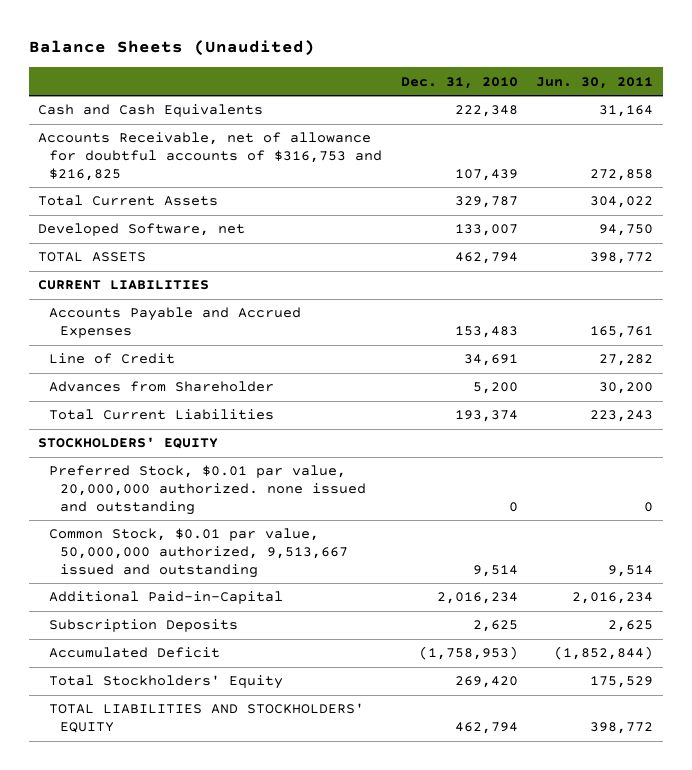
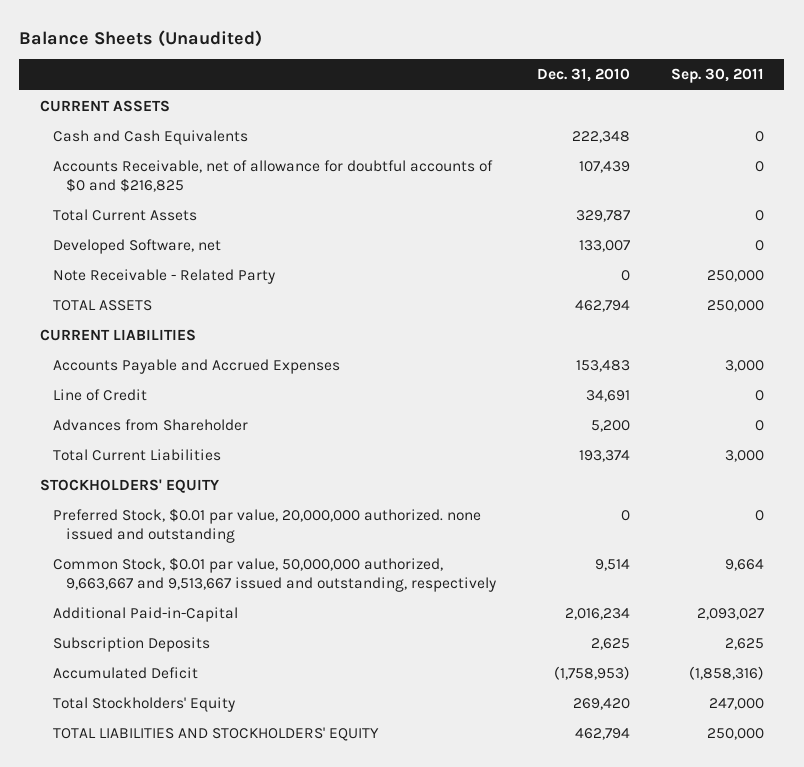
[536,76,654,89] Jun. 30, 2011 -> none
none -> [671,68,765,84] Sep. 30, 2011
none -> [39,100,170,113] CURRENT ASSETS
[38,132,382,181] Accounts Receivable, net of allowance for doubtful accounts of $316,753 and $216,825 -> [53,160,494,193] Accounts Receivable, net of allowance for doubtful accounts of $0 and $216,825
none -> [53,269,276,285] Note Receivable - Related Party
[48,528,348,578] Common Stock, $0.01 par value, 50,000,000 authorized, 9,513,667 issued and outstanding -> [53,557,497,593] Common Stock, $0.01 par value, 50,000,000 authorized, 9,663,667 and 9,513,667 issued and outstanding, respectively

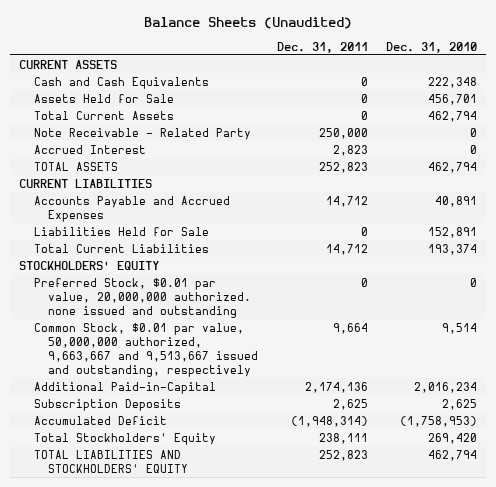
[671,68,765,84] Sep. 30, 2011 -> none
none -> [276,41,368,53] Dec. 31, 2011
[53,160,494,193] Accounts Receivable, net of allowance for doubtful accounts of $0 and $216,825 -> none
[53,239,222,255] Developed Software, net -> none
none -> [33,93,174,103] Assets Held for Sale
[576,210,631,223] 329,787 -> [428,110,478,122] 462,794
none -> [33,144,146,154] Accrued Interest
[53,389,148,402] Line of Credit -> none
[53,419,249,432] Advances from Shareholder -> none
[576,360,631,373] 153,483 -> [435,195,478,207] 40,891
none -> [33,226,209,236] Liabilities Held for Sale

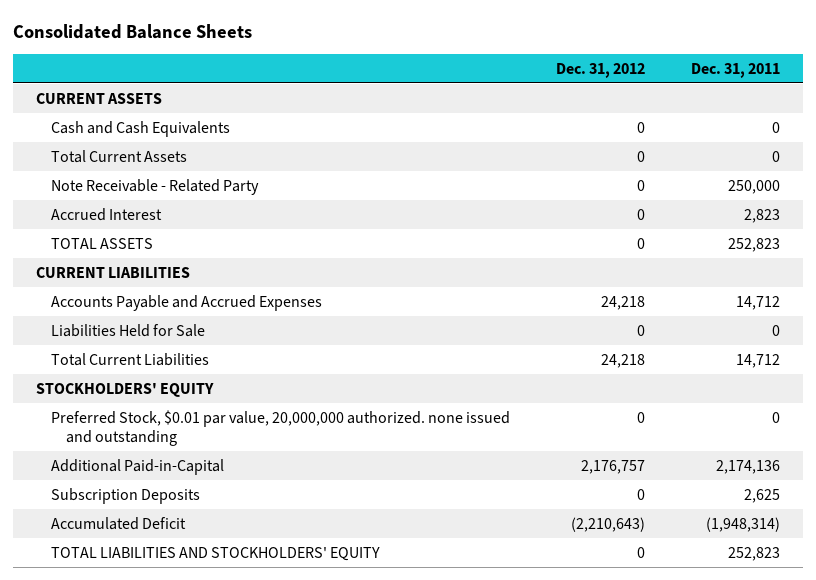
[144,16,353,29] Balance Sheets (Unaudited) -> [13,24,253,40] Consolidated Balance Sheets
[386,41,478,53] Dec. 31, 2010 -> none
none -> [555,62,645,78] Dec. 31, 2012
[33,93,174,103] Assets Held for Sale -> none
[33,322,259,378] Common Stock, $0.01 par value, 50,000,000 authorized, 9,663,667 and 9,513,667 issued and outstanding, respectively -> none
[33,432,216,445] Total Stockholders' Equity -> none

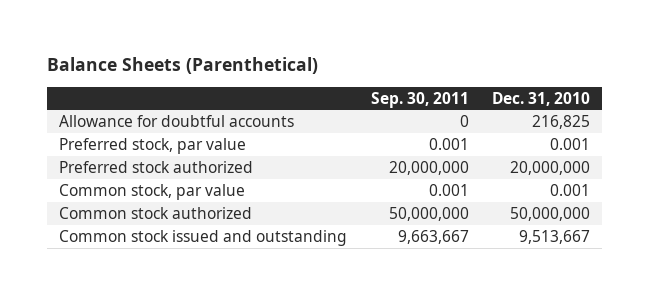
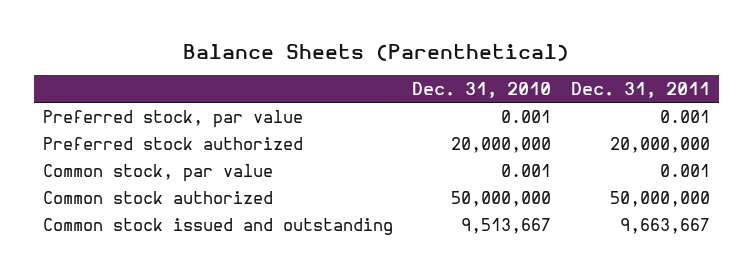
[370,91,469,108] Sep. 30, 2011 -> none
none -> [570,82,710,99] Dec. 31, 2011
[59,114,295,127] Allowance for doubtful accounts -> none

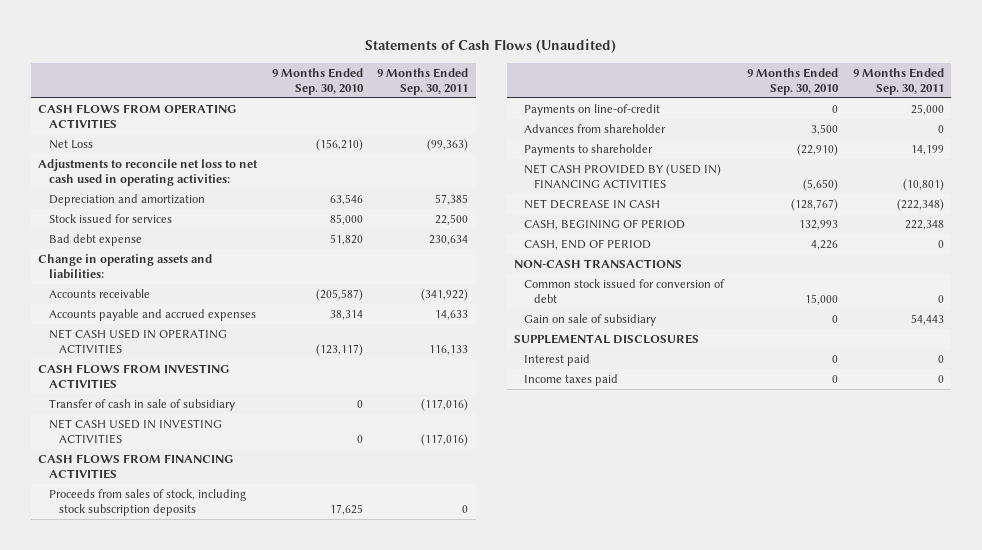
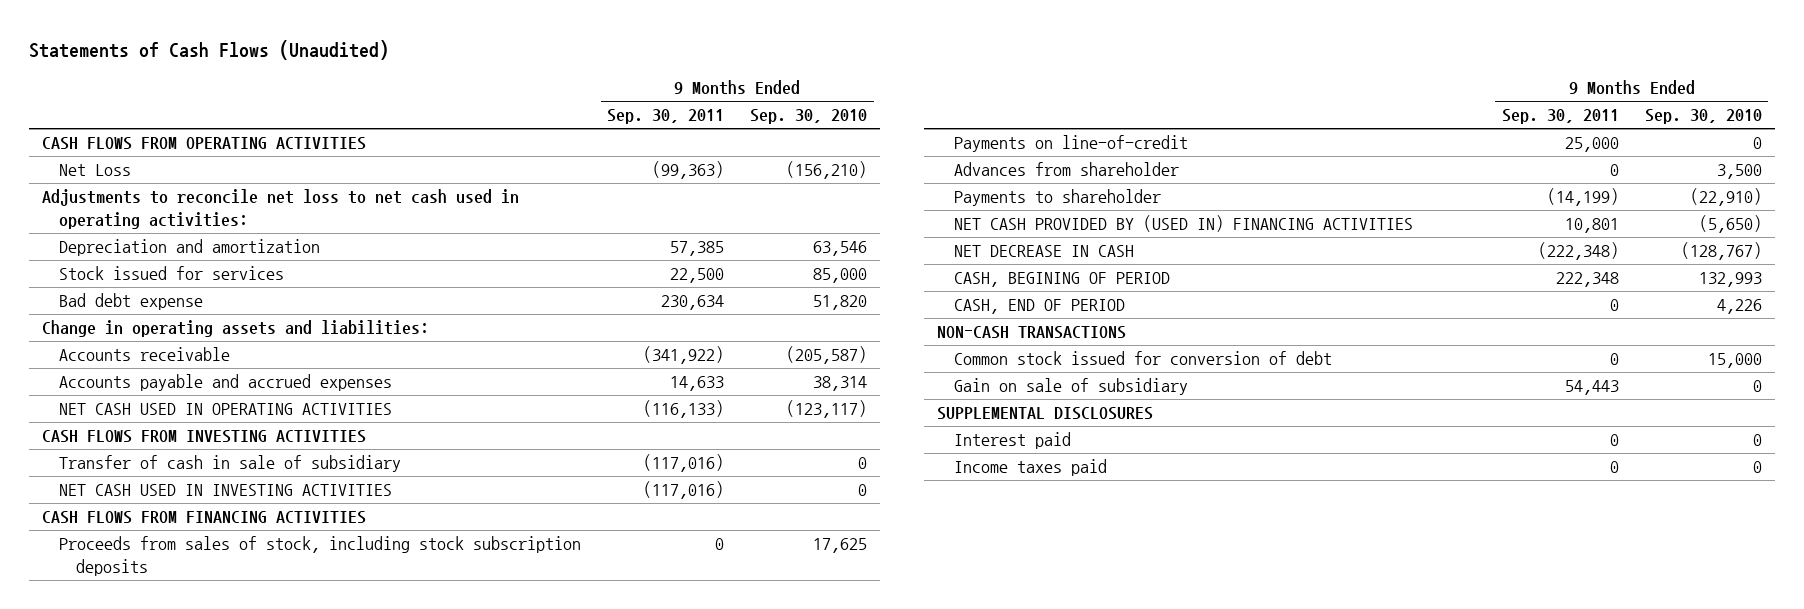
[429,345,469,356] 116,133 -> [643,400,725,419] (116,133)
[910,145,944,156] 14,199 -> [1546,188,1619,207] (14,199)
[902,179,944,192] (10,801) -> [1564,218,1619,234] 10,801

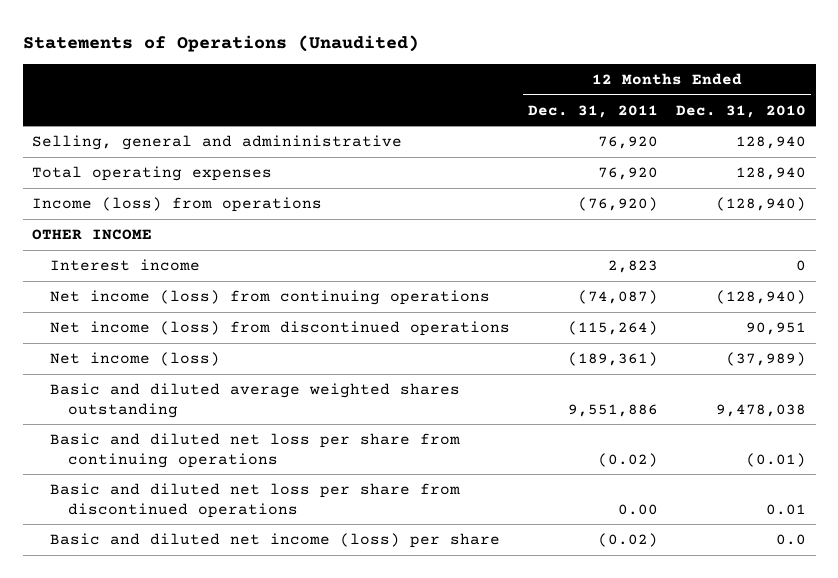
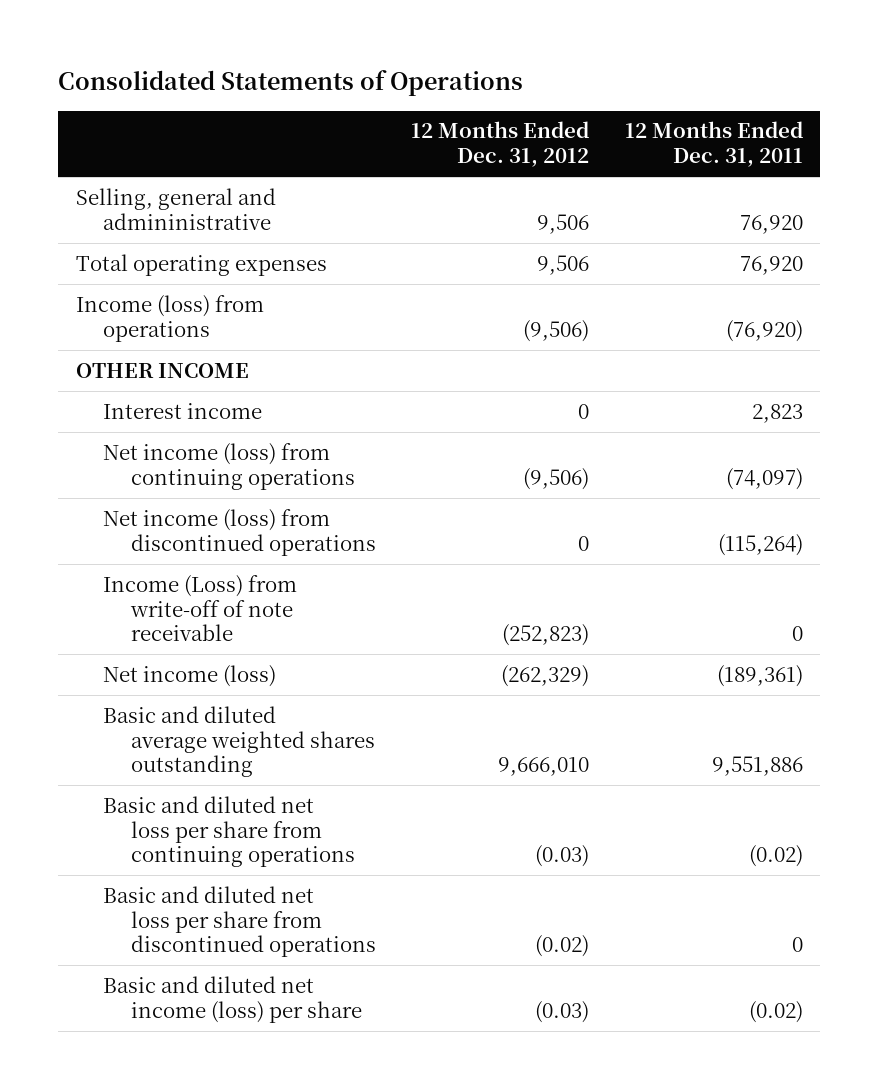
[22,34,419,52] Statements of Operations (Unaudited) -> [58,70,524,97] Consolidated Statements of Operations
[676,104,807,118] Dec. 31, 2010 -> none
none -> [411,121,590,168] 12 Months Ended Dec. 31, 2012
[578,289,659,304] (74,087) -> [725,467,803,490] (74,097)
none -> [103,574,298,642] Income (Loss) from write-off of note receivable
[618,503,659,515] 0.00 -> [791,937,803,953] 0

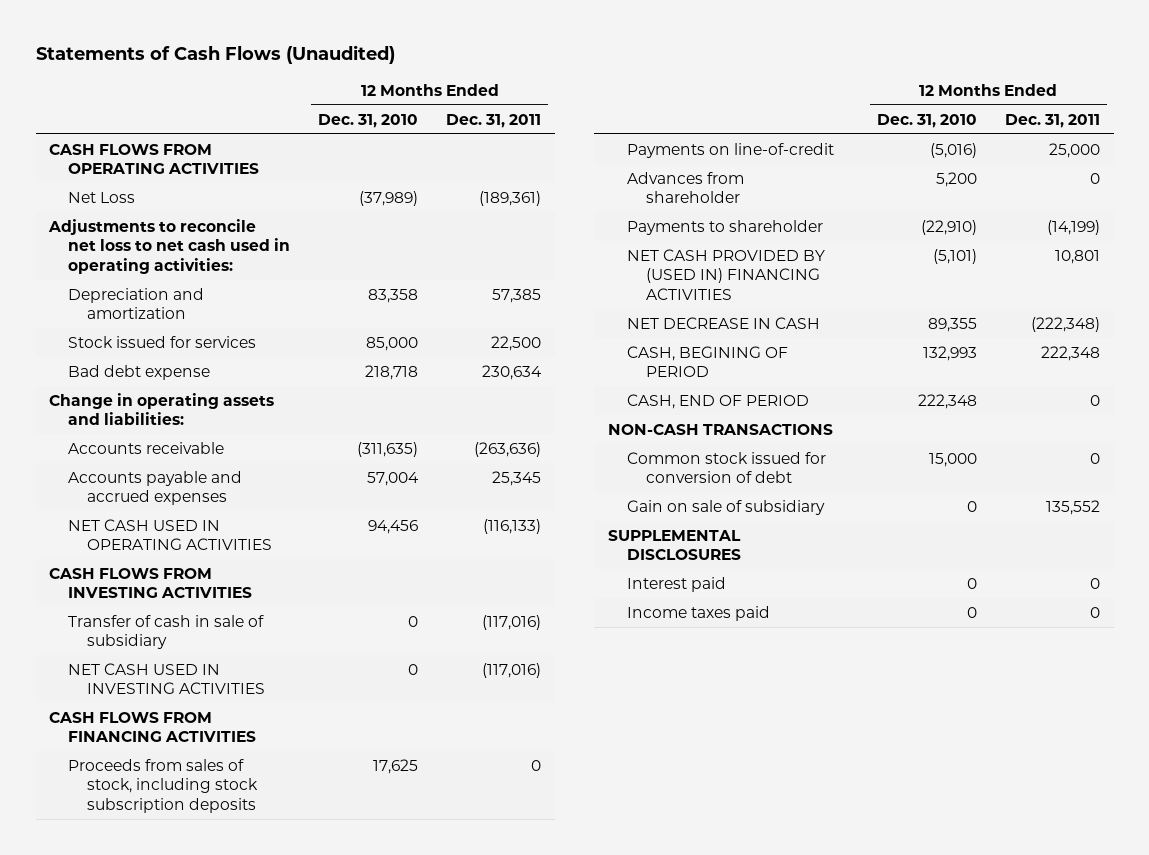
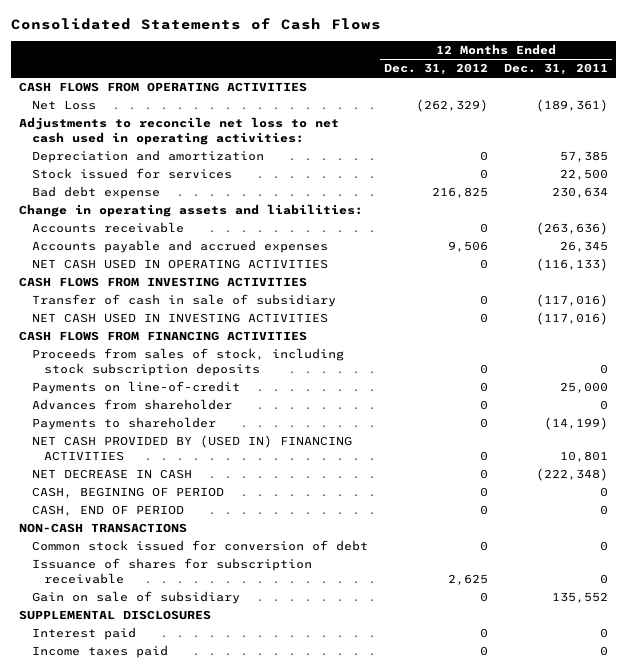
[35,44,395,64] Statements of Cash Flows (Unaudited) -> [11,18,382,31] Consolidated Statements of Cash Flows
[318,113,419,128] Dec. 31, 2010 -> none
none -> [383,63,488,76] Dec. 31, 2012
[491,471,541,487] 25,345 -> [560,241,609,253] 26,345
[1040,346,1100,362] 222,348 -> [600,487,609,498] 0
none -> [31,558,312,584] Issuance of shares for subscription receivable

